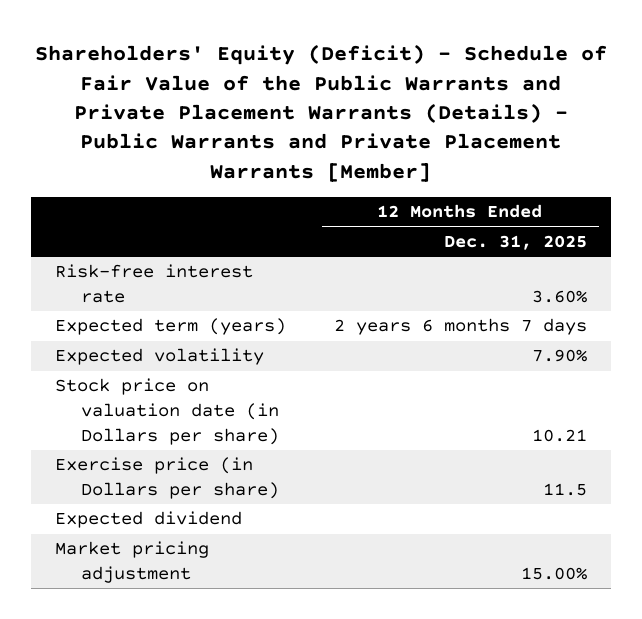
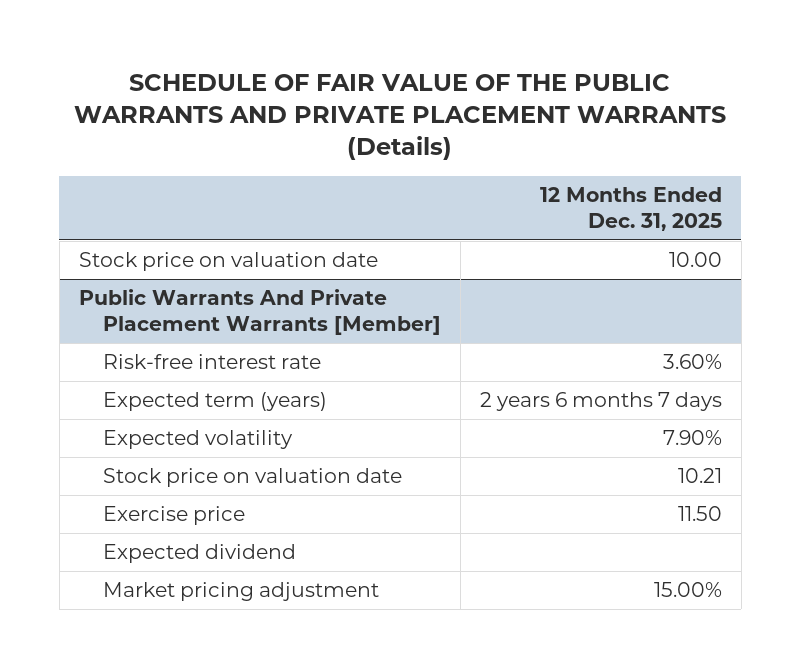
[34,44,607,182] Shareholders' Equity (Deficit) - Schedule of Fair Value of the Public Warrants and Private Placement Warrants (Details) - Public Warrants and Private Placement Warrants [Member] -> [74,74,727,161] SCHEDULE OF FAIR VALUE OF THE PUBLIC WARRANTS AND PRIVATE PLACEMENT WARRANTS (Details)
none -> [78,252,378,272] Stock price on valuation date
none -> [78,289,441,335] Public Warrants And Private Placement Warrants [Member]
[54,378,279,445] Stock price on valuation date (in Dollars per share) -> [102,468,402,488] Stock price on valuation date
[54,457,279,499] Exercise price (in Dollars per share) -> [102,506,245,526] Exercise price
[542,482,587,496] 11.5 -> [677,506,722,522] 11.50

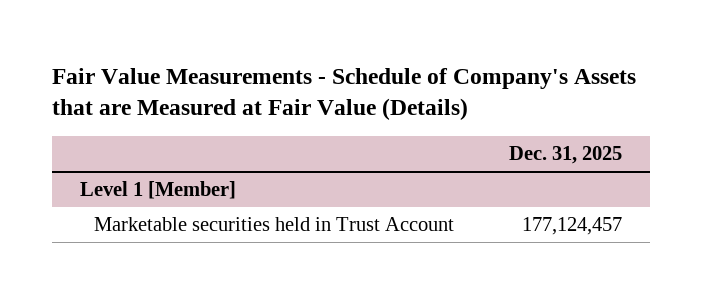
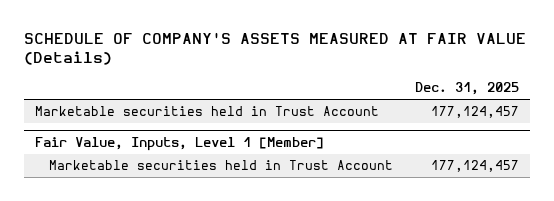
[52,67,637,121] Fair Value Measurements - Schedule of Company's Assets that are Measured at Fair Value (Details) -> [23,31,526,66] SCHEDULE OF COMPANY'S ASSETS MEASURED AT FAIR VALUE (Details)
[79,181,236,200] Level 1 [Member] -> none
none -> [34,137,324,152] Fair Value, Inputs, Level 1 [Member]
none -> [49,160,394,171] Marketable securities held in Trust Account

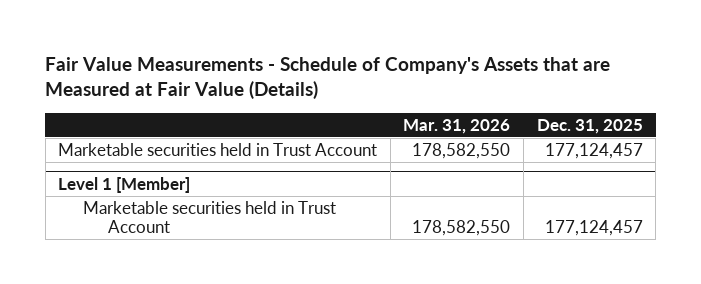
[23,31,526,66] SCHEDULE OF COMPANY'S ASSETS MEASURED AT FAIR VALUE (Details) -> [45,56,611,100] Fair Value Measurements - Schedule of Company's Assets that are Measured at Fair Value (Details)
none -> [403,118,511,134] Mar. 31, 2026
[34,137,324,152] Fair Value, Inputs, Level 1 [Member] -> [58,176,191,193] Level 1 [Member]

